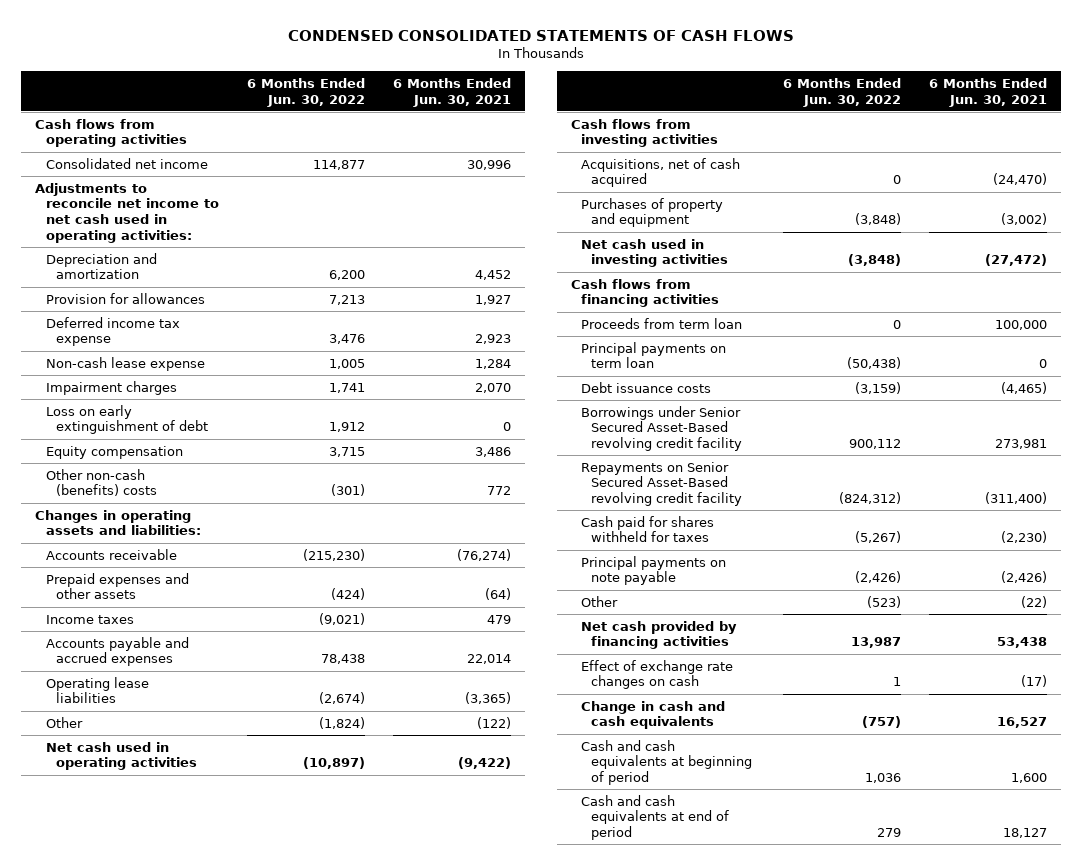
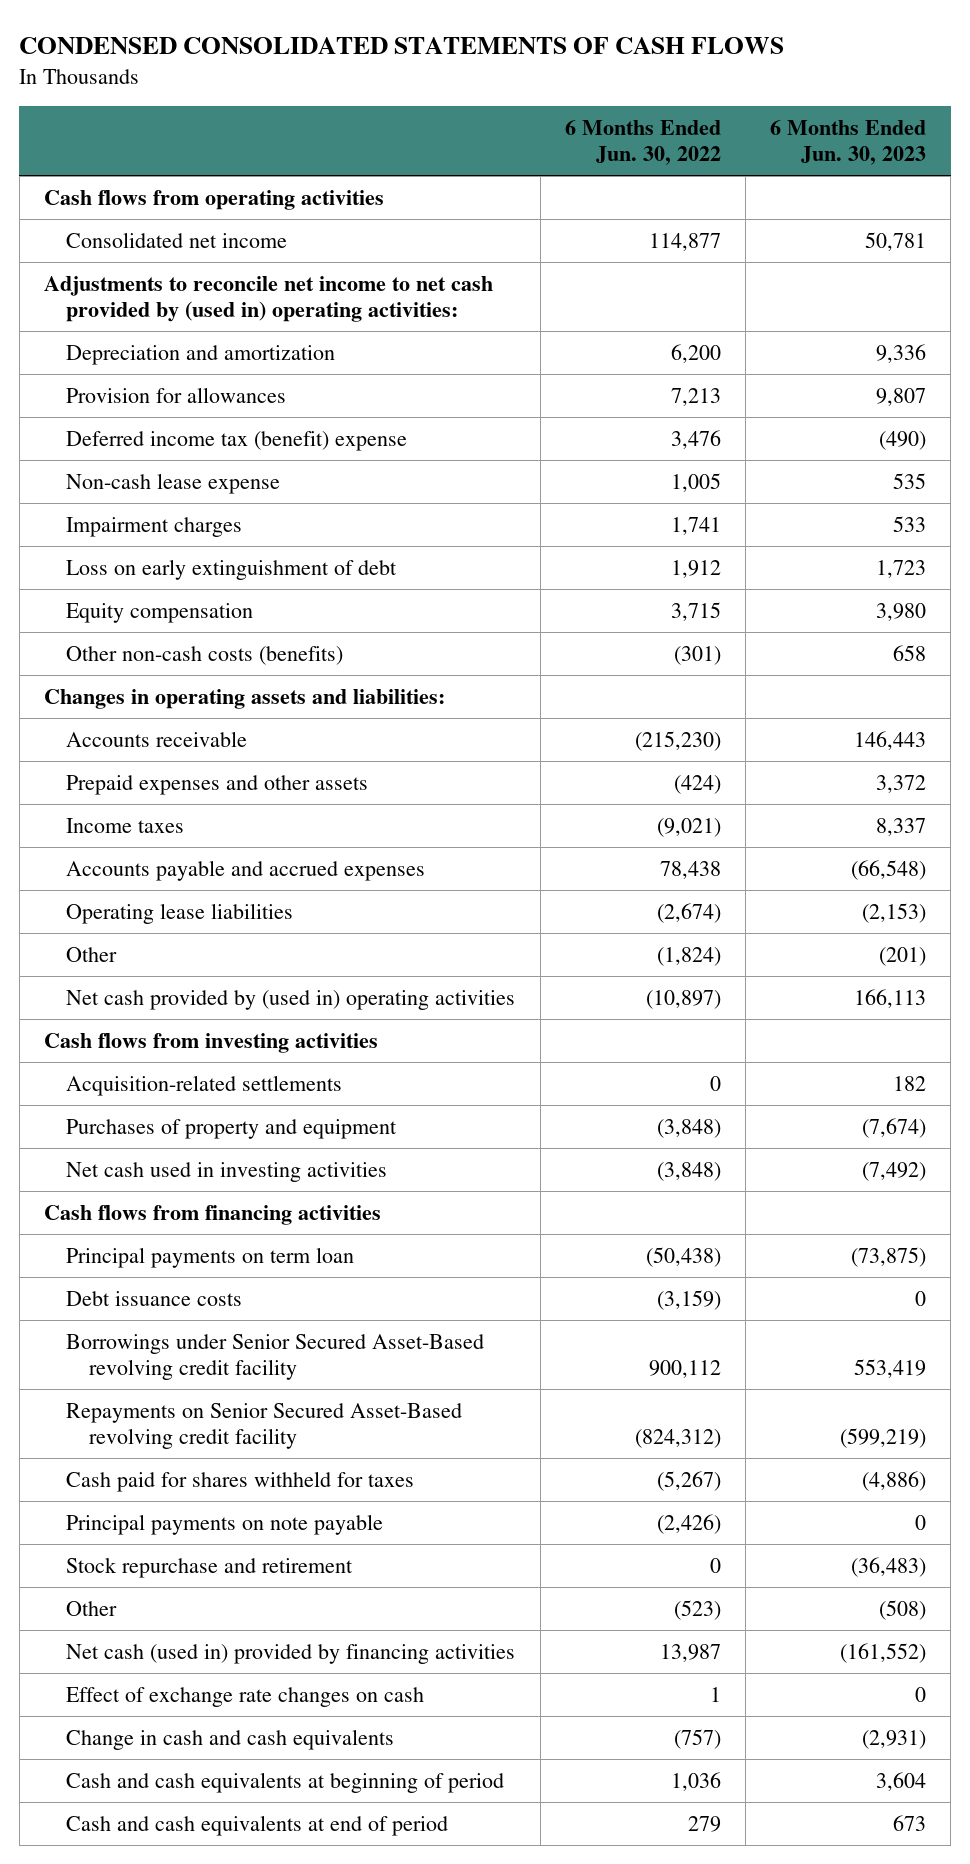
[393,77,512,107] 6 Months Ended Jun. 30, 2021 -> none
none -> [770,119,927,166] 6 Months Ended Jun. 30, 2023
[35,182,219,243] Adjustments to reconcile net income to net cash used in operating activities: -> [44,275,494,322] Adjustments to reconcile net income to net cash provided by (used in) operating activities:
[45,316,180,347] Deferred income tax expense -> [66,430,408,451] Deferred income tax (benefit) expense
[45,468,157,497] Other non-cash (benefits) costs -> [66,645,344,665] Other non-cash costs (benefits)
[45,741,197,771] Net cash used in operating activities -> [66,989,516,1010] Net cash provided by (used in) operating activities
[581,157,741,188] Acquisitions, net of cash acquired -> none
none -> [66,1074,343,1096] Acquisition-related settlements
[581,317,743,329] Proceeds from term loan -> none
none -> [66,1556,354,1578] Stock repurchase and retirement
[581,620,738,650] Net cash provided by financing activities -> [66,1643,516,1664] Net cash (used in) provided by financing activities

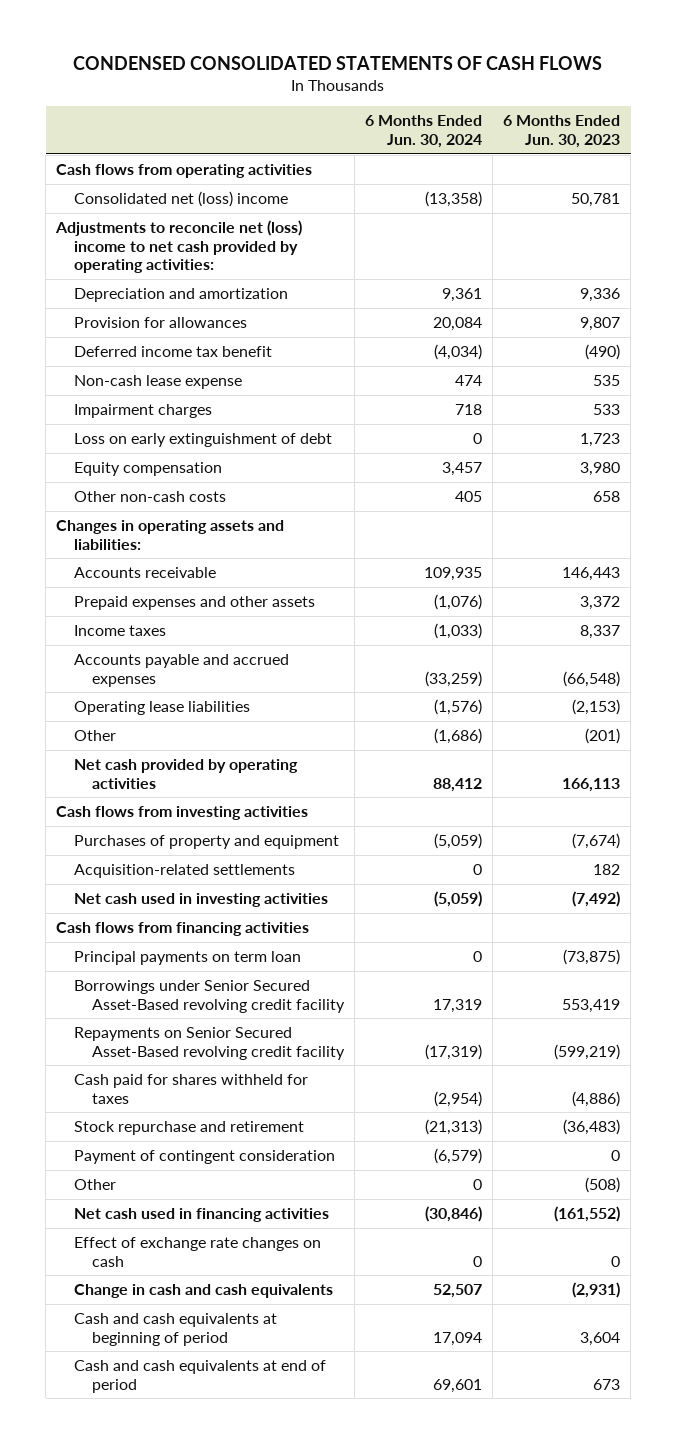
[564,119,721,166] 6 Months Ended Jun. 30, 2022 -> none
none -> [365,115,483,148] 6 Months Ended Jun. 30, 2024
[66,231,288,248] Consolidated net income -> [74,190,289,207] Consolidated net (loss) income
[44,275,494,322] Adjustments to reconcile net income to net cash provided by (used in) operating activities: -> [55,219,303,274] Adjustments to reconcile net (loss) income to net cash provided by operating activities:
[66,430,408,451] Deferred income tax (benefit) expense -> [74,345,273,357] Deferred income tax benefit
[66,645,344,665] Other non-cash costs (benefits) -> [74,490,227,502] Other non-cash costs
[66,989,516,1010] Net cash provided by (used in) operating activities -> [74,758,299,789] Net cash provided by operating activities
[66,1074,343,1096] Acquisition-related settlements -> [74,863,296,878] Acquisition-related settlements
[66,1290,243,1306] Debt issuance costs -> none
[66,1513,384,1535] Principal payments on note payable -> none
none -> [74,1149,336,1164] Payment of contingent consideration
[66,1643,516,1664] Net cash (used in) provided by financing activities -> [74,1207,330,1222] Net cash used in financing activities

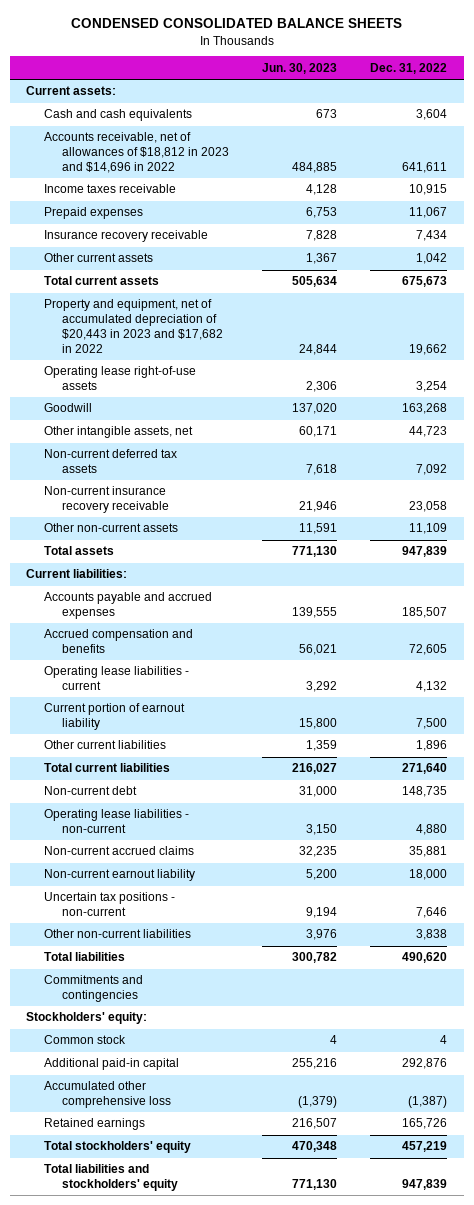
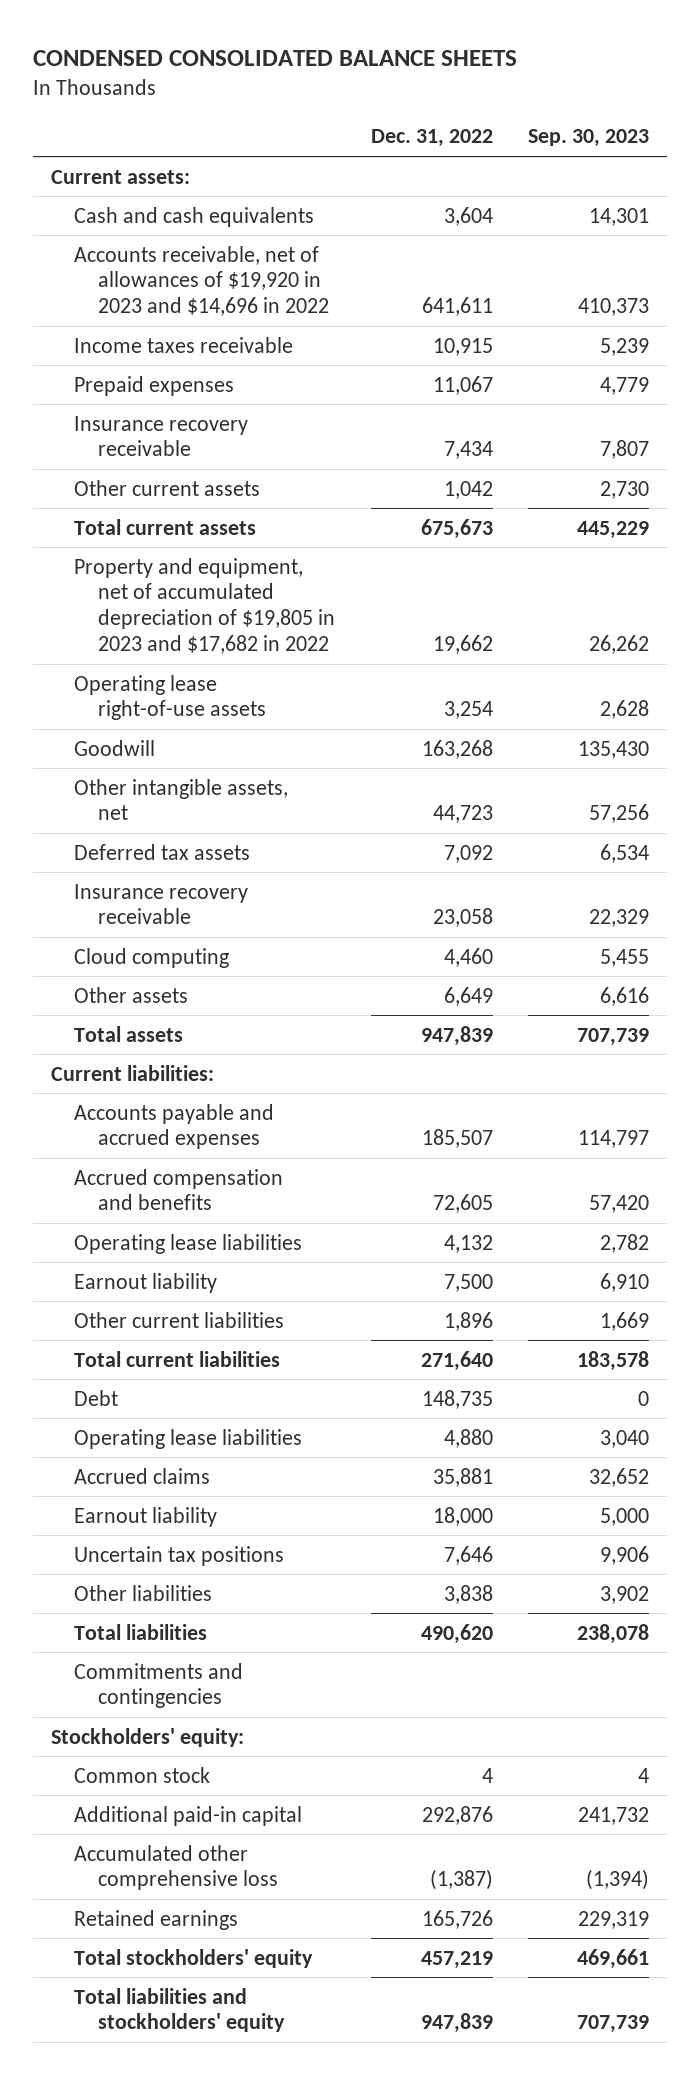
[262,62,338,74] Jun. 30, 2023 -> none
none -> [528,129,650,148] Sep. 30, 2023
[44,132,229,174] Accounts receivable, net of allowances of $18,812 in 2023 and $14,696 in 2022 -> [74,245,330,317] Accounts receivable, net of allowances of $19,920 in 2023 and $14,696 in 2022
[44,299,223,353] Property and equipment, net of accumulated depreciation of $20,443 in 2023 and $17,682 in 2022 -> [74,557,336,655] Property and equipment, net of accumulated depreciation of $19,805 in 2023 and $17,682 in 2022
[44,449,178,474] Non-current deferred tax assets -> [74,843,251,860] Deferred tax assets
[44,486,169,514] Non-current insurance recovery receivable -> [74,883,249,925] Insurance recovery receivable
none -> [74,947,230,968] Cloud computing
[44,523,179,533] Other non-current assets -> [74,986,189,1003] Other assets
[409,523,448,535] 11,109 -> [443,986,493,1006] 6,649
[44,666,190,691] Operating lease liabilities - current -> [74,1233,303,1254] Operating lease liabilities
[44,703,186,731] Current portion of earnout liability -> [74,1272,218,1293] Earnout liability
[44,786,138,796] Non-current debt -> [74,1389,119,1406] Debt
[44,809,190,834] Operating lease liabilities - non-current -> [74,1428,303,1449] Operating lease liabilities
[44,846,195,856] Non-current accrued claims -> [74,1467,211,1484] Accrued claims
[44,869,196,882] Non-current earnout liability -> [74,1506,218,1527] Earnout liability
[44,892,176,917] Uncertain tax positions - non-current -> [74,1545,285,1566] Uncertain tax positions
[44,929,192,939] Other non-current liabilities -> [74,1584,213,1601] Other liabilities

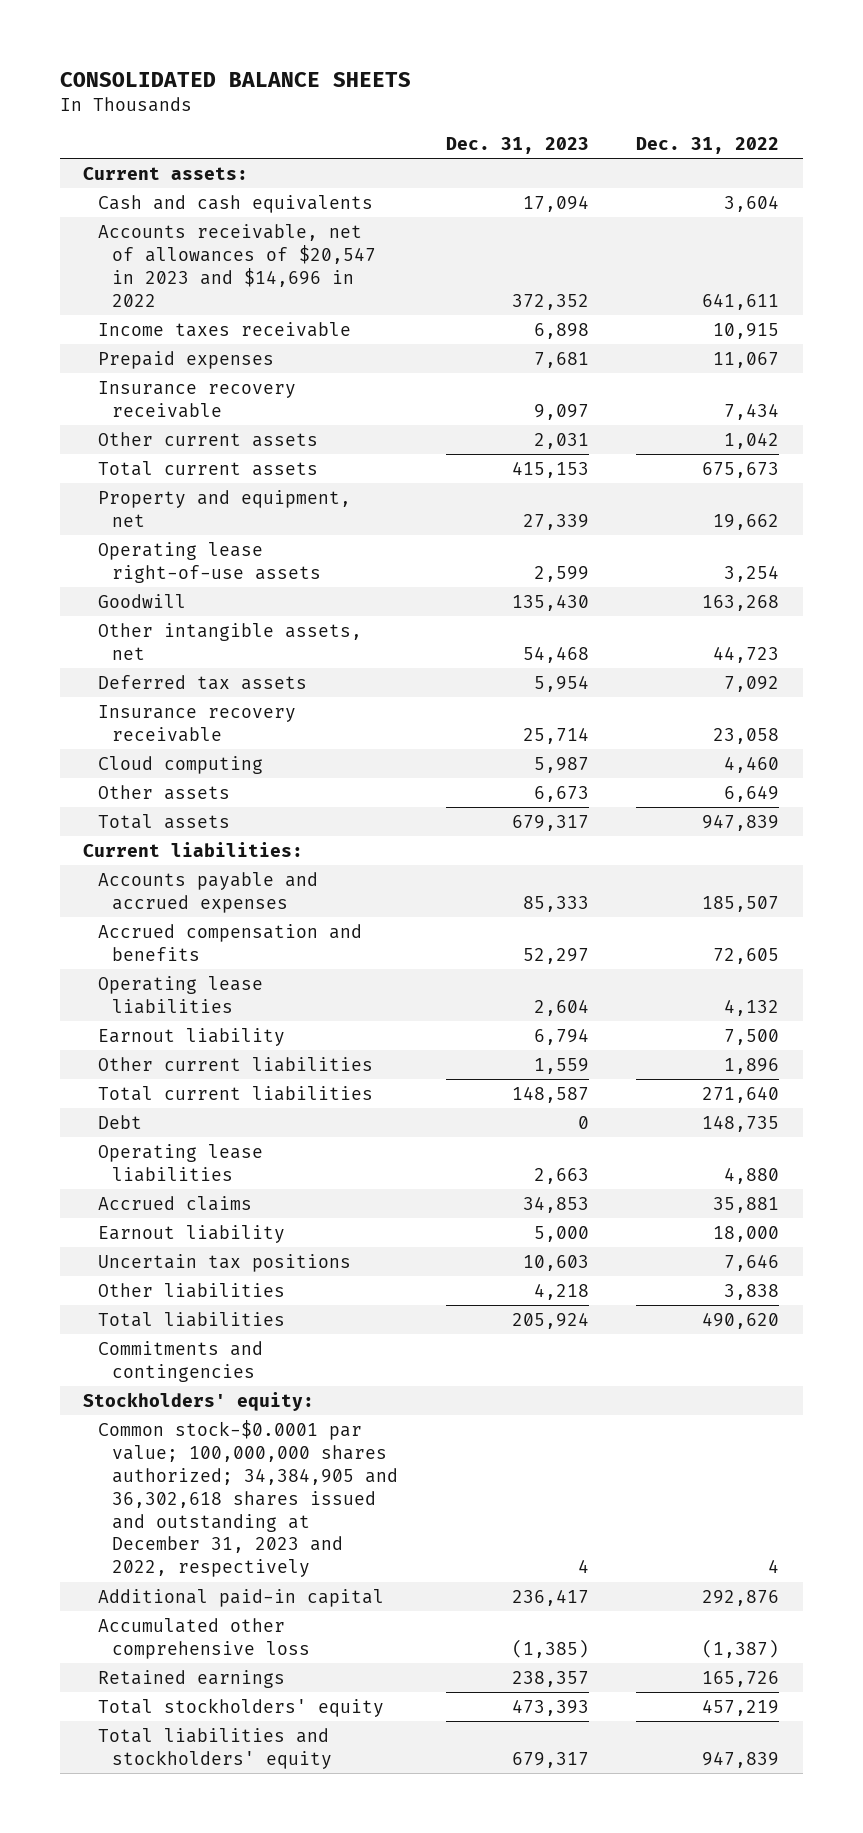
[32,50,517,67] CONDENSED CONSOLIDATED BALANCE SHEETS -> [59,72,411,88] CONSOLIDATED BALANCE SHEETS
[528,129,650,148] Sep. 30, 2023 -> none
none -> [445,136,589,154] Dec. 31, 2023
[74,245,330,317] Accounts receivable, net of allowances of $19,920 in 2023 and $14,696 in 2022 -> [97,223,377,307] Accounts receivable, net of allowances of $20,547 in 2023 and $14,696 in 2022
[74,557,336,655] Property and equipment, net of accumulated depreciation of $19,805 in 2023 and $17,682 in 2022 -> [97,489,351,527] Property and equipment, net
[74,1766,211,1783] Common stock -> [97,1419,399,1578] Common stock-$0.0001 par value; 100,000,000 shares authorized; 34,384,905 and 36,302,618 shares issued and outstanding at December 31, 2023 and 2022, respectively

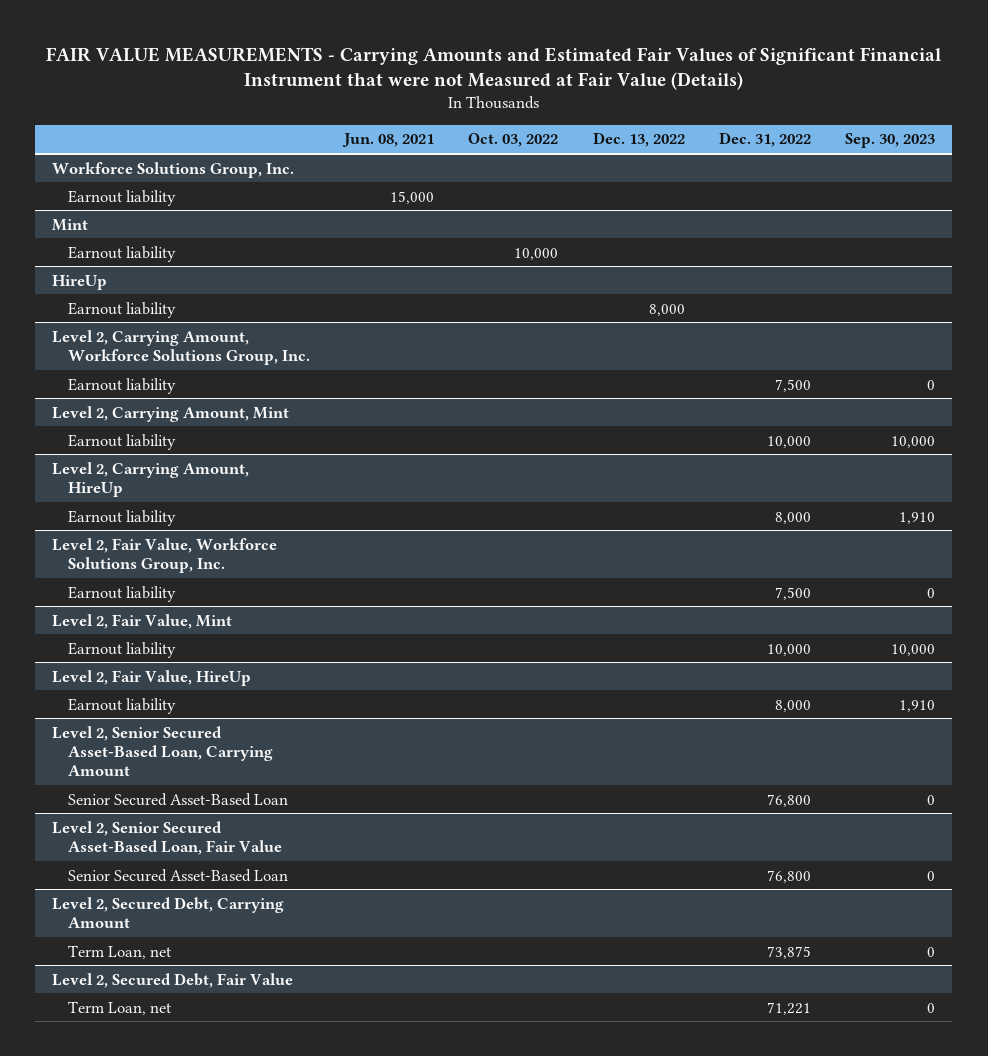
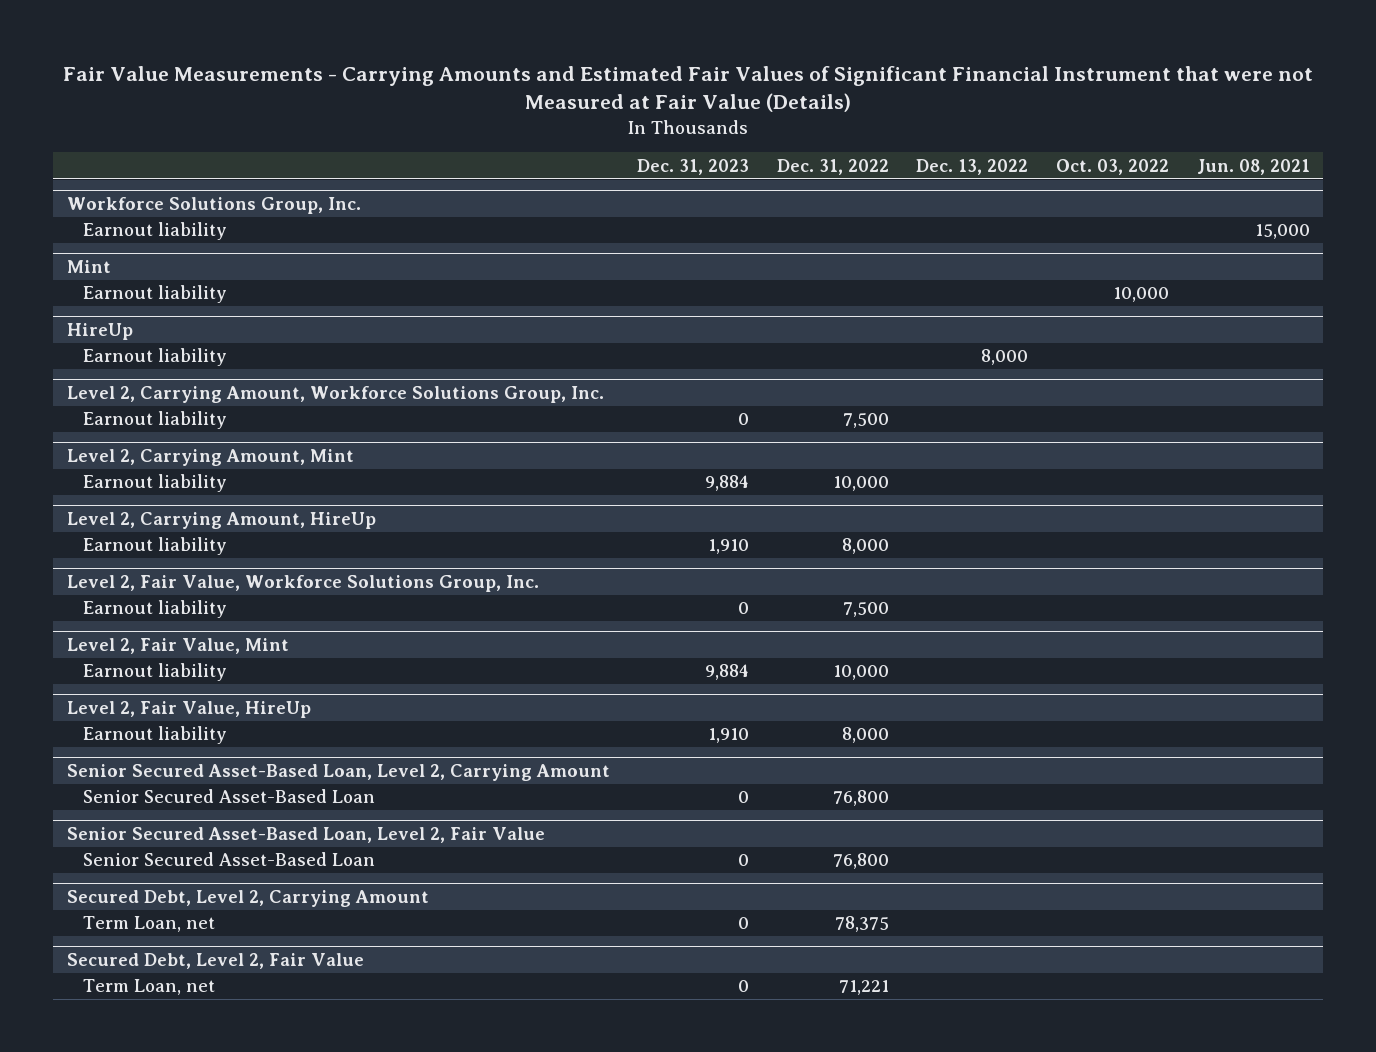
[45,46,941,91] FAIR VALUE MEASUREMENTS - Carrying Amounts and Estimated Fair Values of Significant Financial Instrument that were not Measured at Fair Value (Details) -> [63,66,1314,113] Fair Value Measurements - Carrying Amounts and Estimated Fair Values of Significant Financial Instrument that were not Measured at Fair Value (Details)
[845,133,936,149] Sep. 30, 2023 -> none
none -> [637,158,750,175] Dec. 31, 2023
[52,725,274,777] Level 2, Senior Secured Asset-Based Loan, Carrying Amount -> [66,764,610,782] Senior Secured Asset-Based Loan, Level 2, Carrying Amount
[52,820,283,855] Level 2, Senior Secured Asset-Based Loan, Fair Value -> [66,827,545,844] Senior Secured Asset-Based Loan, Level 2, Fair Value
[52,896,285,928] Level 2, Secured Debt, Carrying Amount -> [66,890,429,908] Secured Debt, Level 2, Carrying Amount
[766,945,811,959] 73,875 -> [834,916,889,933] 78,375
[52,972,294,988] Level 2, Secured Debt, Fair Value -> [66,953,364,970] Secured Debt, Level 2, Fair Value

